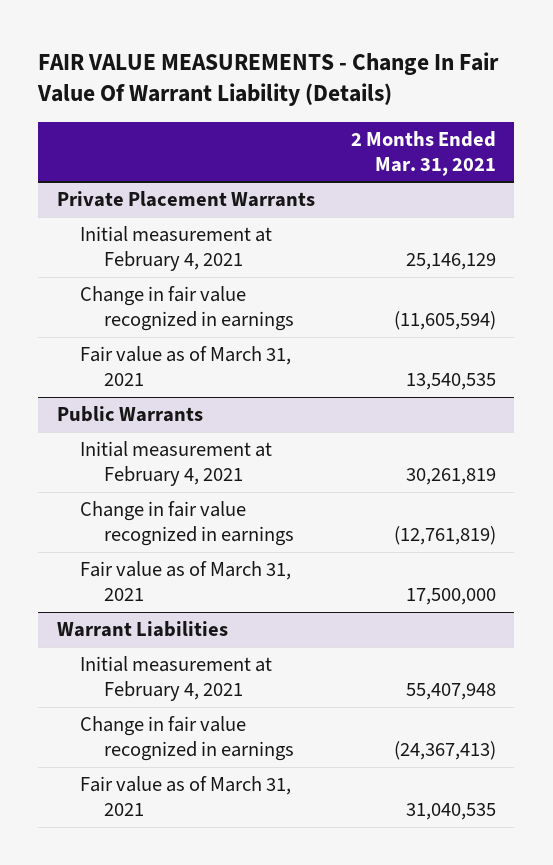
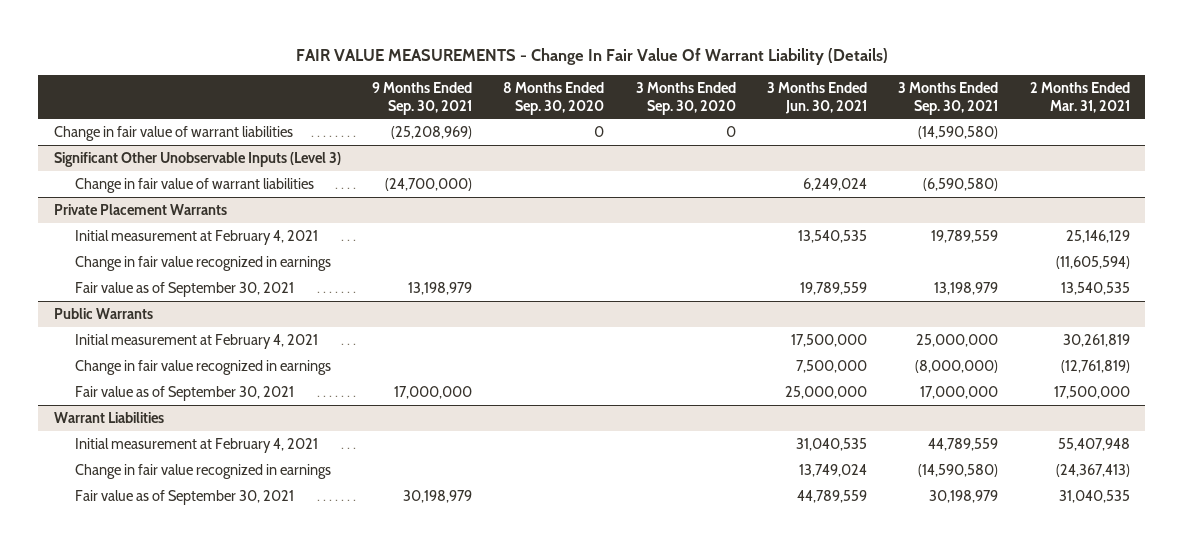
none -> [372,81,473,115] 9 Months Ended Sep. 30, 2021
none -> [503,81,605,115] 8 Months Ended Sep. 30, 2020
none -> [635,81,736,115] 3 Months Ended Sep. 30, 2020
none -> [767,81,868,114] 3 Months Ended Jun. 30, 2021
none -> [898,81,999,115] 3 Months Ended Sep. 30, 2021
none -> [53,125,293,141] Change in fair value of warrant liabilities
none -> [53,151,341,167] Significant Other Unobservable Inputs (Level 3)
none -> [75,177,315,193] Change in fair value of warrant liabilities
[80,346,292,387] Fair value as of March 31, 2021 -> [75,281,295,297] Fair value as of September 30, 2021
[80,561,292,602] Fair value as of March 31, 2021 -> [75,385,295,401] Fair value as of September 30, 2021
[80,776,292,817] Fair value as of March 31, 2021 -> [75,489,295,505] Fair value as of September 30, 2021

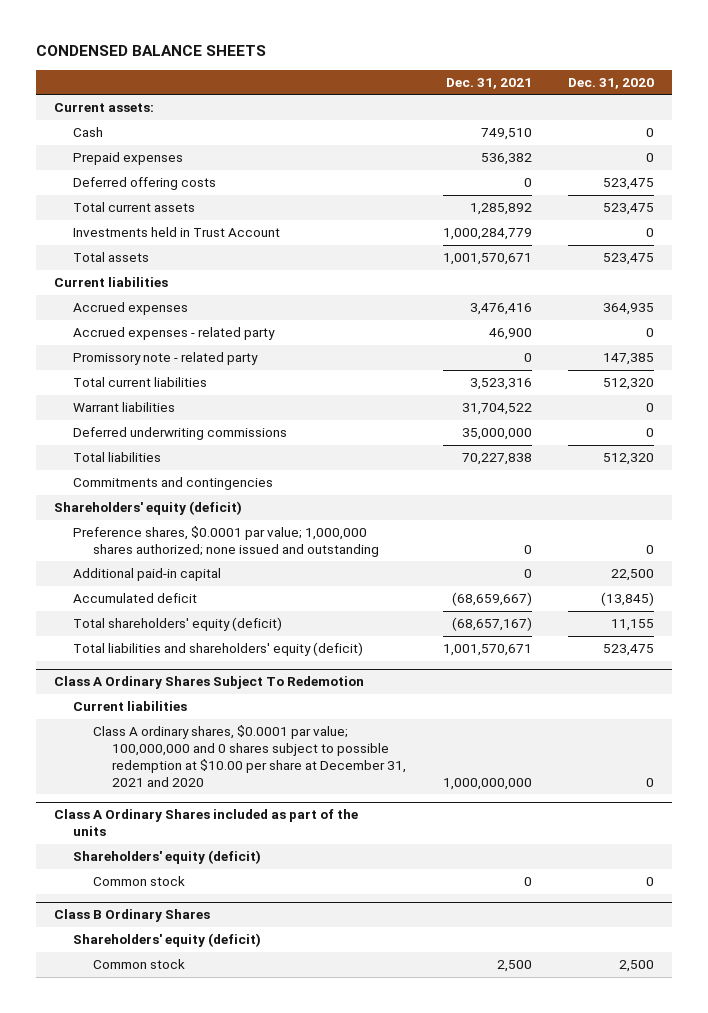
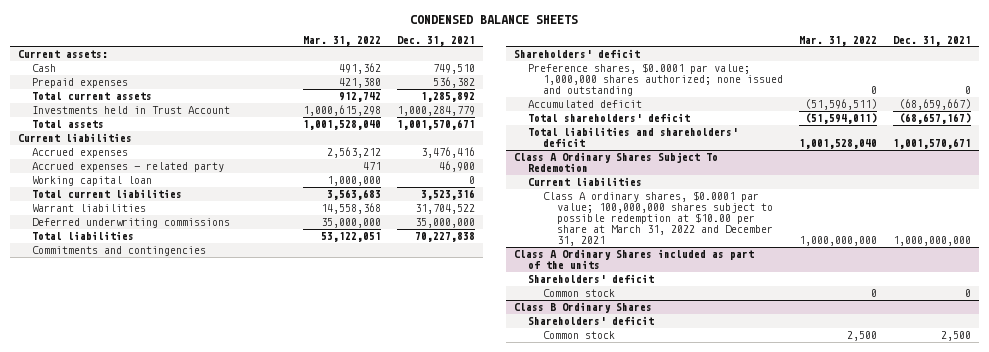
[568,77,655,89] Dec. 31, 2020 -> none
none -> [302,35,381,46] Mar. 31, 2022
[73,177,217,191] Deferred offering costs -> none
[73,352,259,366] Promissory note - related party -> [32,175,153,186] Working capital loan
[53,501,242,516] Shareholders' equity (deficit) -> [513,48,640,58] Shareholders' deficit
[73,568,222,582] Additional paid-in capital -> none
[73,617,283,632] Total shareholders' equity (deficit) -> [528,112,691,122] Total shareholders' deficit
[73,642,364,657] Total liabilities and shareholders' equity (deficit) -> [528,126,739,148] Total liabilities and shareholders' deficit
[92,725,407,787] Class A ordinary shares, $0.0001 par value; 100,000,000 and 0 shares subject to possible redemption at $10.00 per share at December 31, 2021 and 2020 -> [542,190,774,247] Class A ordinary shares, $0.0001 par value; 100,000,000 shares subject to possible redemption at $10.00 per share at March 31, 2022 and December 31, 2021
[73,850,262,865] Shareholders' equity (deficit) -> [528,273,655,283] Shareholders' deficit
[73,933,262,948] Shareholders' equity (deficit) -> [528,315,655,325] Shareholders' deficit

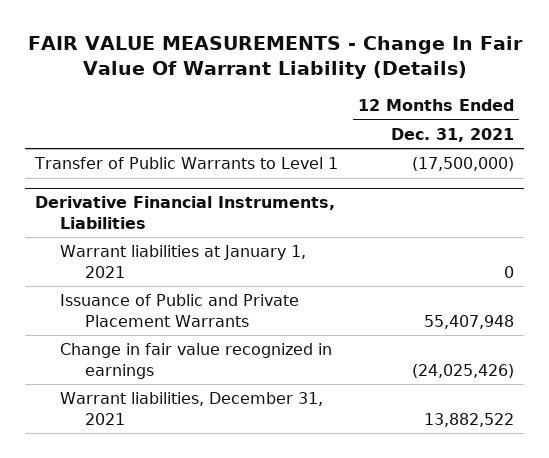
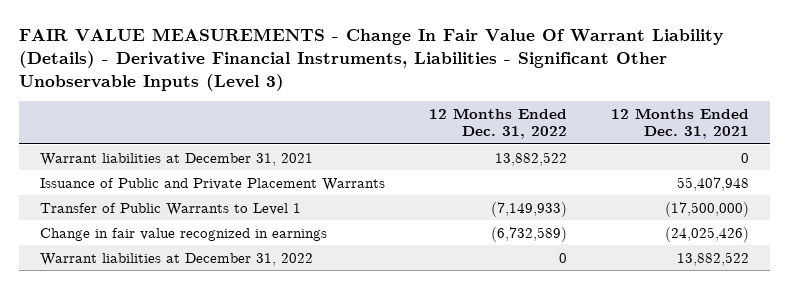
[27,36,523,80] FAIR VALUE MEASUREMENTS - Change In Fair Value Of Warrant Liability (Details) -> [18,28,723,91] FAIR VALUE MEASUREMENTS - Change In Fair Value Of Warrant Liability (Details) - Derivative Financial Instruments, Liabilities - Significant Other Unobservable Inputs (Level 3)
none -> [429,108,568,139] 12 Months Ended Dec. 31, 2022
[35,196,336,229] Derivative Financial Instruments, Liabilities -> none
[60,245,307,278] Warrant liabilities at January 1, 2021 -> [40,152,314,166] Warrant liabilities at December 31, 2021
[34,157,339,170] Transfer of Public Warrants to Level 1 -> [40,202,302,216] Transfer of Public Warrants to Level 1
[60,392,324,425] Warrant liabilities, December 31, 2021 -> [40,252,314,266] Warrant liabilities at December 31, 2022

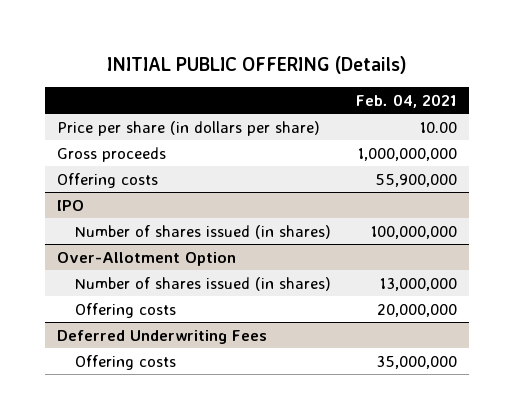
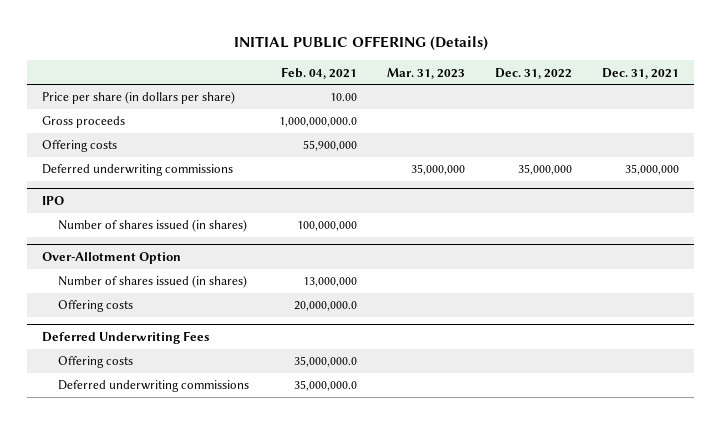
none -> [387,67,466,79] Mar. 31, 2023
none -> [495,67,573,79] Dec. 31, 2022
none -> [602,67,680,79] Dec. 31, 2021
[357,147,457,161] 1,000,000,000 -> [279,117,358,128] 1,000,000,000.0
none -> [41,164,233,177] Deferred underwriting commissions
[376,303,457,317] 20,000,000 -> [294,301,358,312] 20,000,000.0
[375,355,457,369] 35,000,000 -> [294,356,358,368] 35,000,000.0
none -> [57,380,249,393] Deferred underwriting commissions

